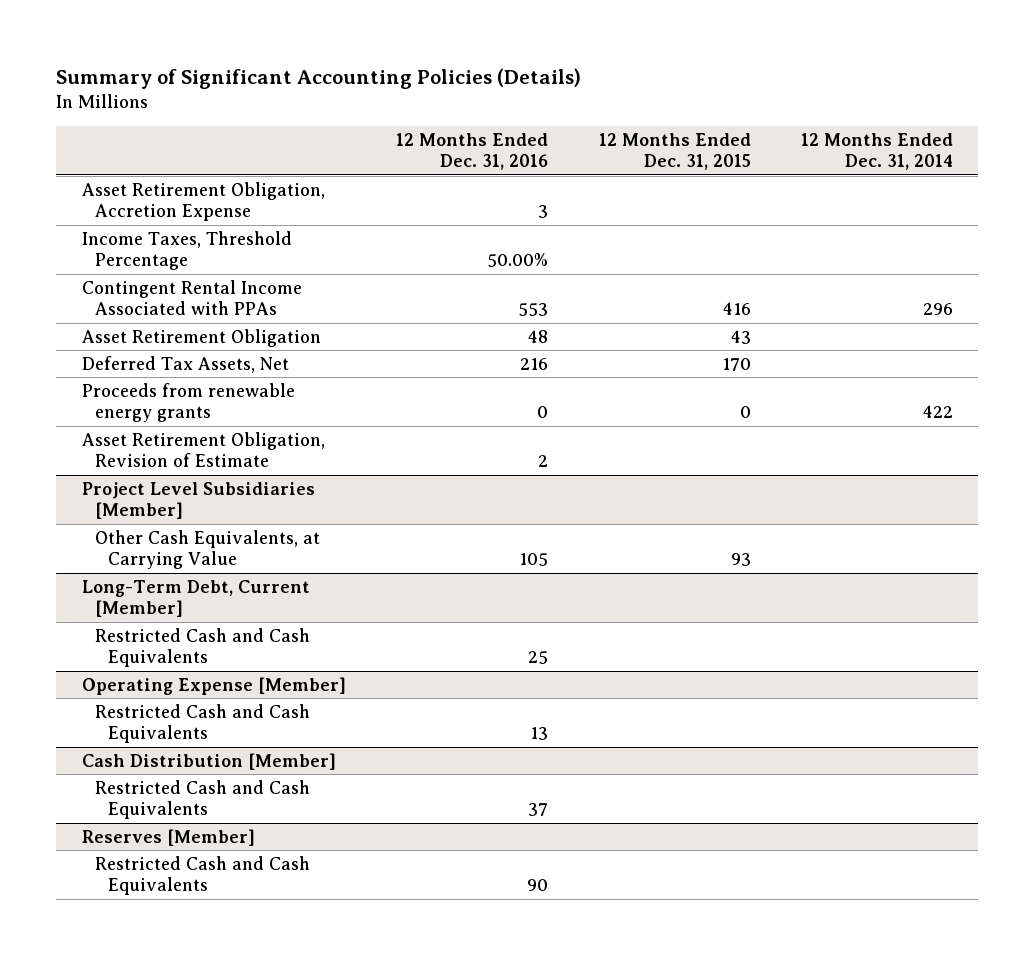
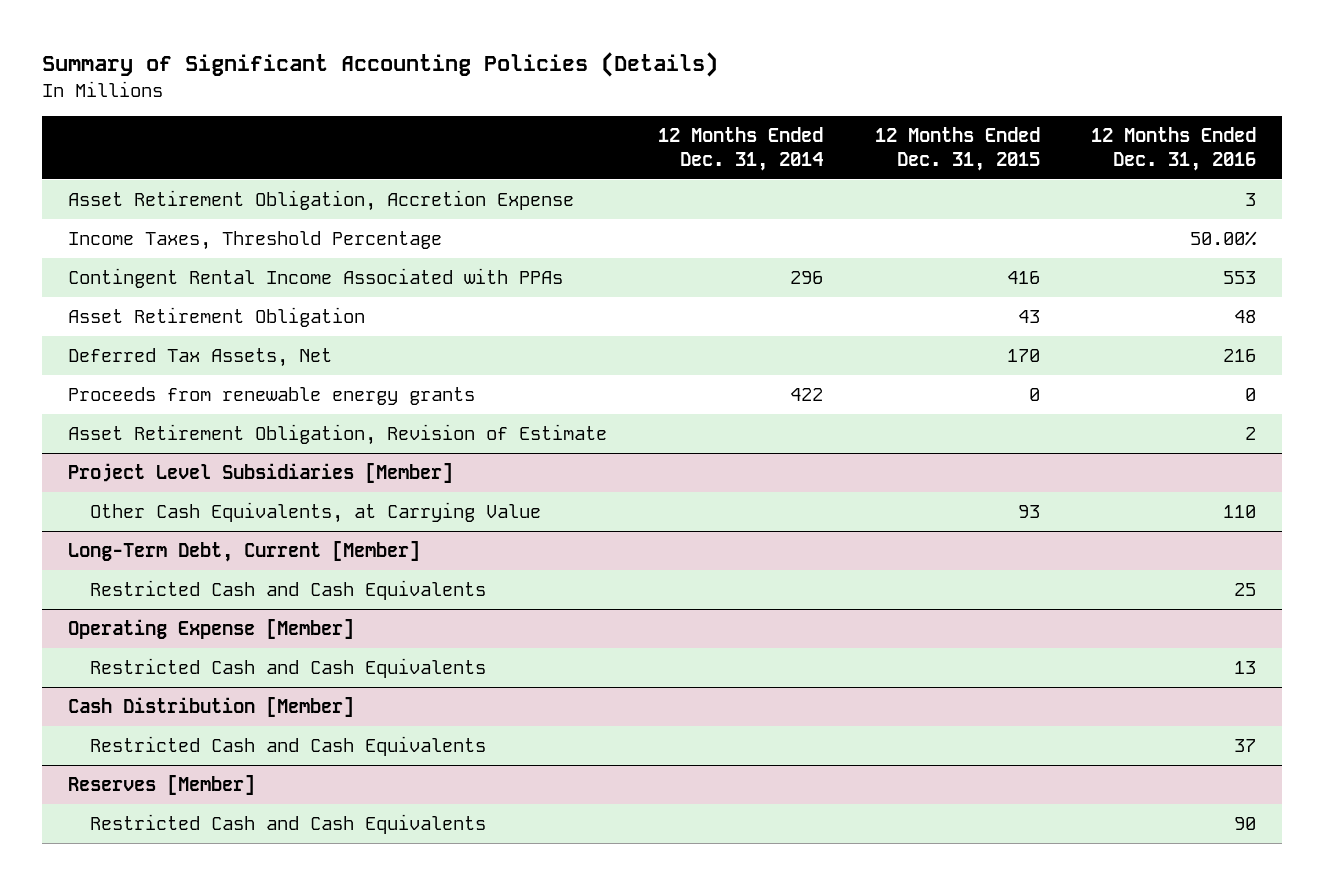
[519,553,549,567] 105 -> [1223,505,1257,519] 110

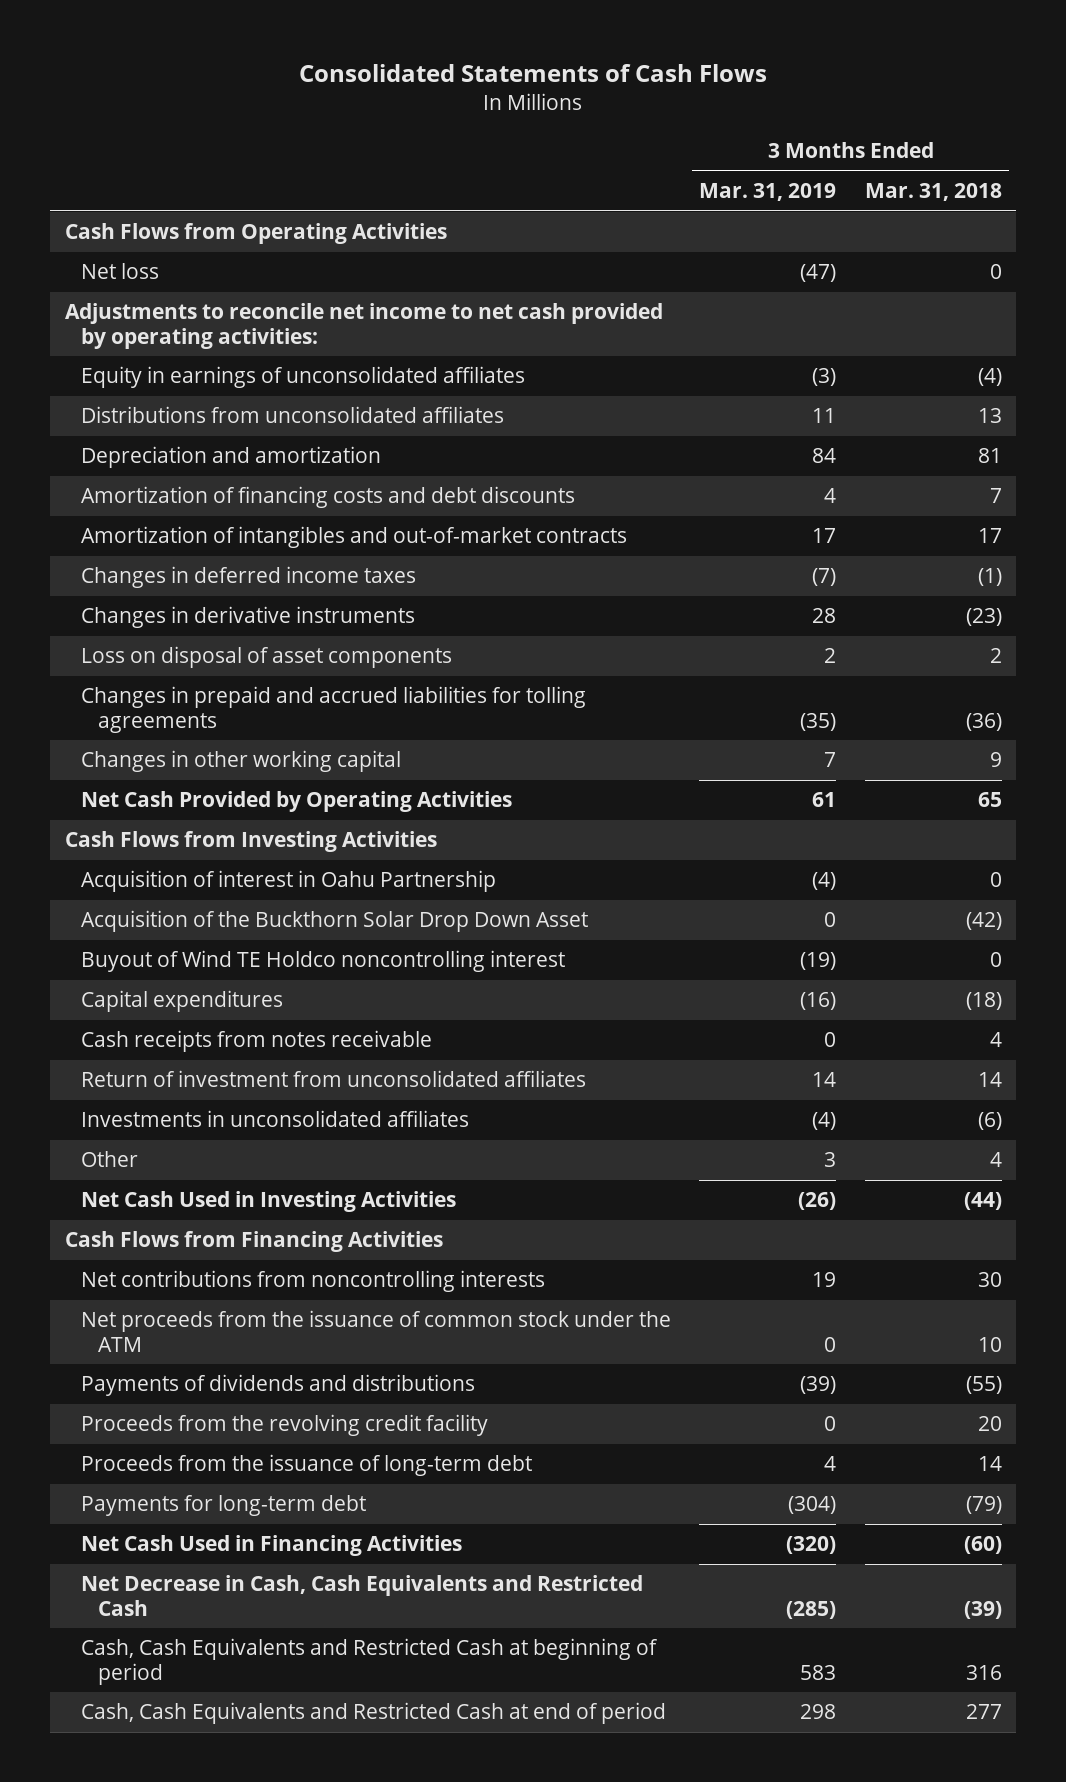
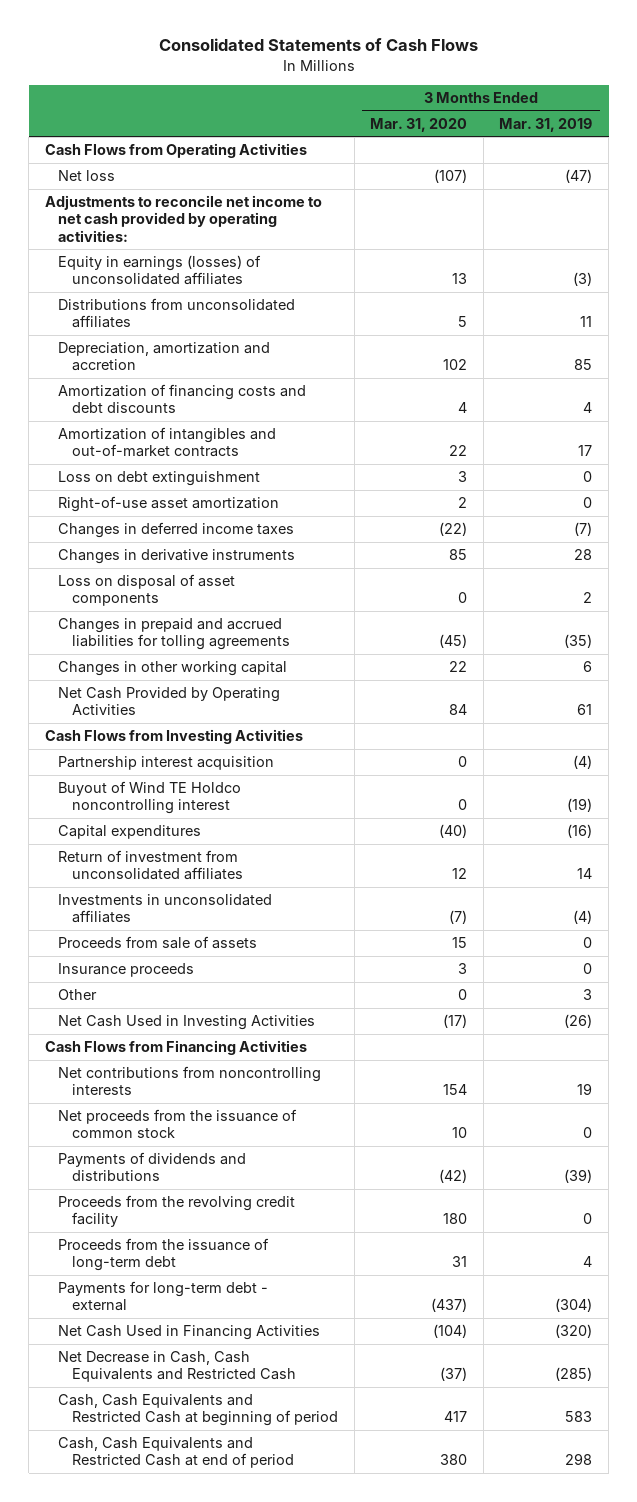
[864,183,1002,202] Mar. 31, 2018 -> none
none -> [370,117,468,132] Mar. 31, 2020
[81,366,526,389] Equity in earnings of unconsolidated affiliates -> [58,255,262,286] Equity in earnings (losses) of unconsolidated affiliates
[81,446,382,469] Depreciation and amortization -> [58,342,271,372] Depreciation, amortization and accretion
[812,448,837,464] 84 -> [574,359,593,371] 85
none -> [58,471,261,487] Loss on debt extinguishment
none -> [58,496,280,513] Right-of-use asset amortization
[824,752,837,768] 7 -> [583,661,593,673] 6
[81,910,589,933] Acquisition of the Buckthorn Solar Drop Down Asset -> none
[81,870,497,893] Acquisition of interest in Oahu Partnership -> [58,756,275,771] Partnership interest acquisition
[81,1030,433,1053] Cash receipts from notes receivable -> none
none -> [58,936,258,950] Proceeds from sale of assets
none -> [58,963,195,978] Insurance proceeds
[81,1310,672,1352] Net proceeds from the issuance of common stock under the ATM -> [58,1109,298,1139] Net proceeds from the issuance of common stock
[81,1495,367,1517] Payments for long-term debt -> [58,1281,269,1312] Payments for long-term debt - external

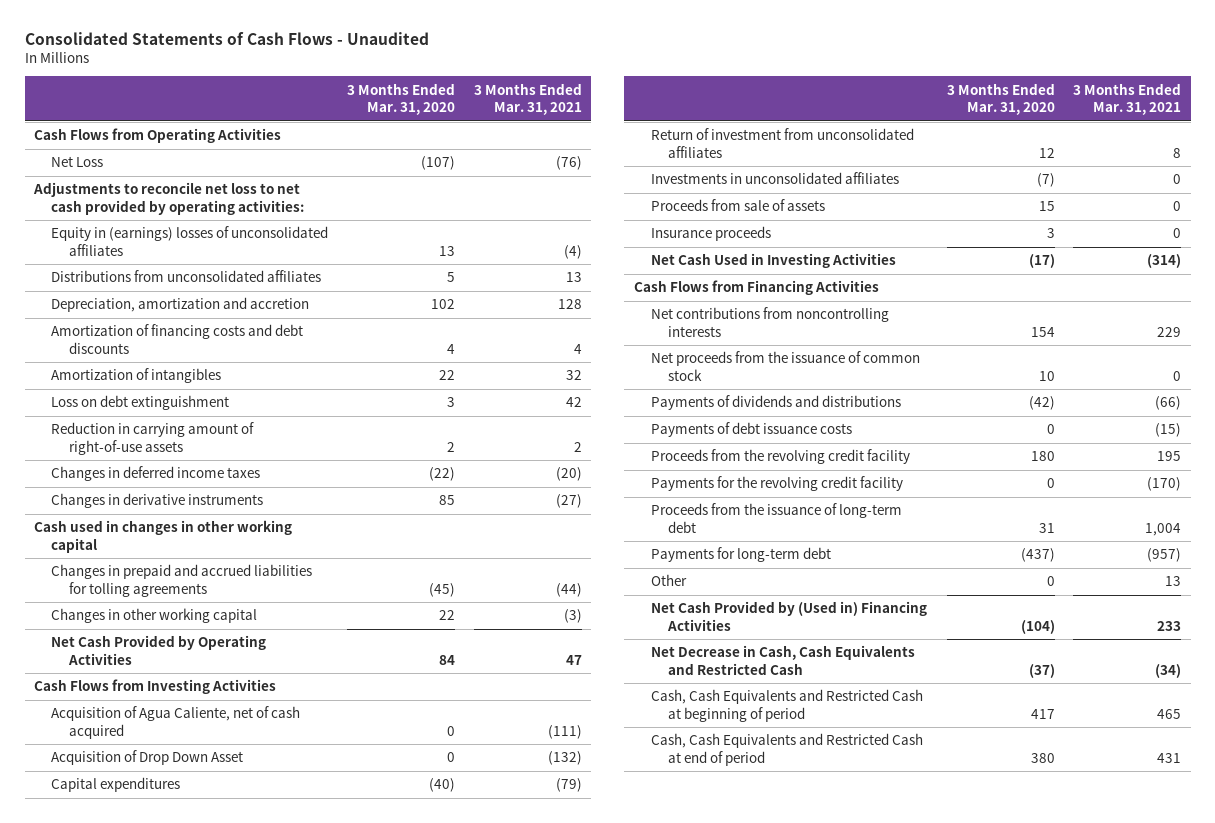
[158,38,478,52] Consolidated Statements of Cash Flows -> [24,32,429,46] Consolidated Statements of Cash Flows - Unaudited
[499,117,593,132] Mar. 31, 2019 -> none
none -> [473,82,582,115] 3 Months Ended Mar. 31, 2021
[58,170,116,182] Net loss -> [51,156,104,168] Net Loss
[44,195,322,242] Adjustments to reconcile net income to net cash provided by operating activities: -> [32,182,305,215] Adjustments to reconcile net loss to net cash provided by operating activities:
[58,255,262,286] Equity in earnings (losses) of unconsolidated affiliates -> [51,226,329,256] Equity in (earnings) losses of unconsolidated affiliates
[58,427,277,458] Amortization of intangibles and out-of-market contracts -> [51,368,222,384] Amortization of intangibles
[58,496,280,513] Right-of-use asset amortization -> [51,422,255,455] Reduction in carrying amount of right-of-use assets
[58,574,236,607] Loss on disposal of asset components -> none
none -> [33,520,292,553] Cash used in changes in other working capital
[58,756,275,771] Partnership interest acquisition -> none
[58,781,242,815] Buyout of Wind TE Holdco noncontrolling interest -> none
none -> [51,706,301,739] Acquisition of Agua Caliente, net of cash acquired
none -> [51,750,244,766] Acquisition of Drop Down Asset
none -> [650,422,852,438] Payments of debt issuance costs
none -> [650,476,903,492] Payments for the revolving credit facility
[58,1281,269,1312] Payments for long-term debt - external -> [650,547,831,563] Payments for long-term debt
[58,989,98,1001] Other -> [650,574,687,587] Other
[58,1325,321,1341] Net Cash Used in Financing Activities -> [650,601,927,631] Net Cash Provided by (Used in) Financing Activities

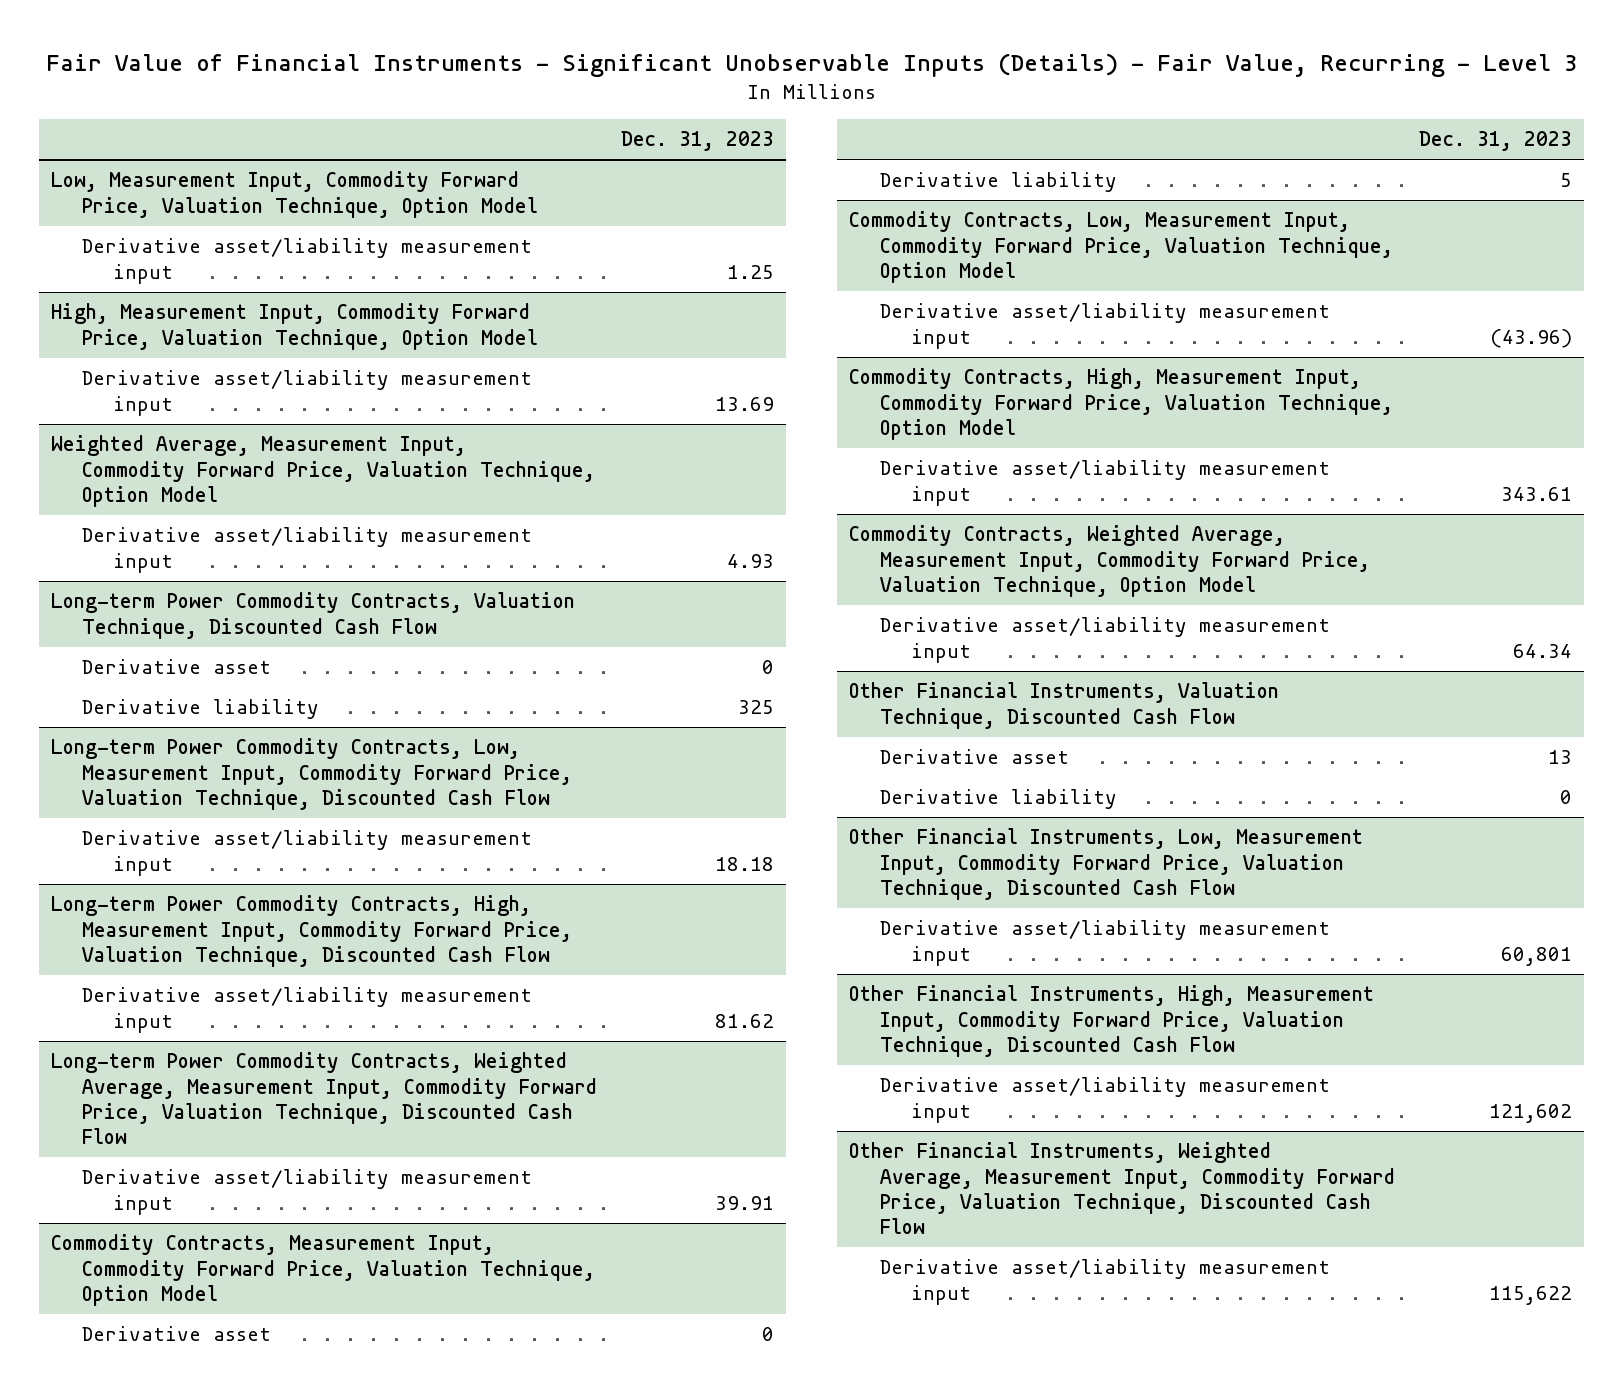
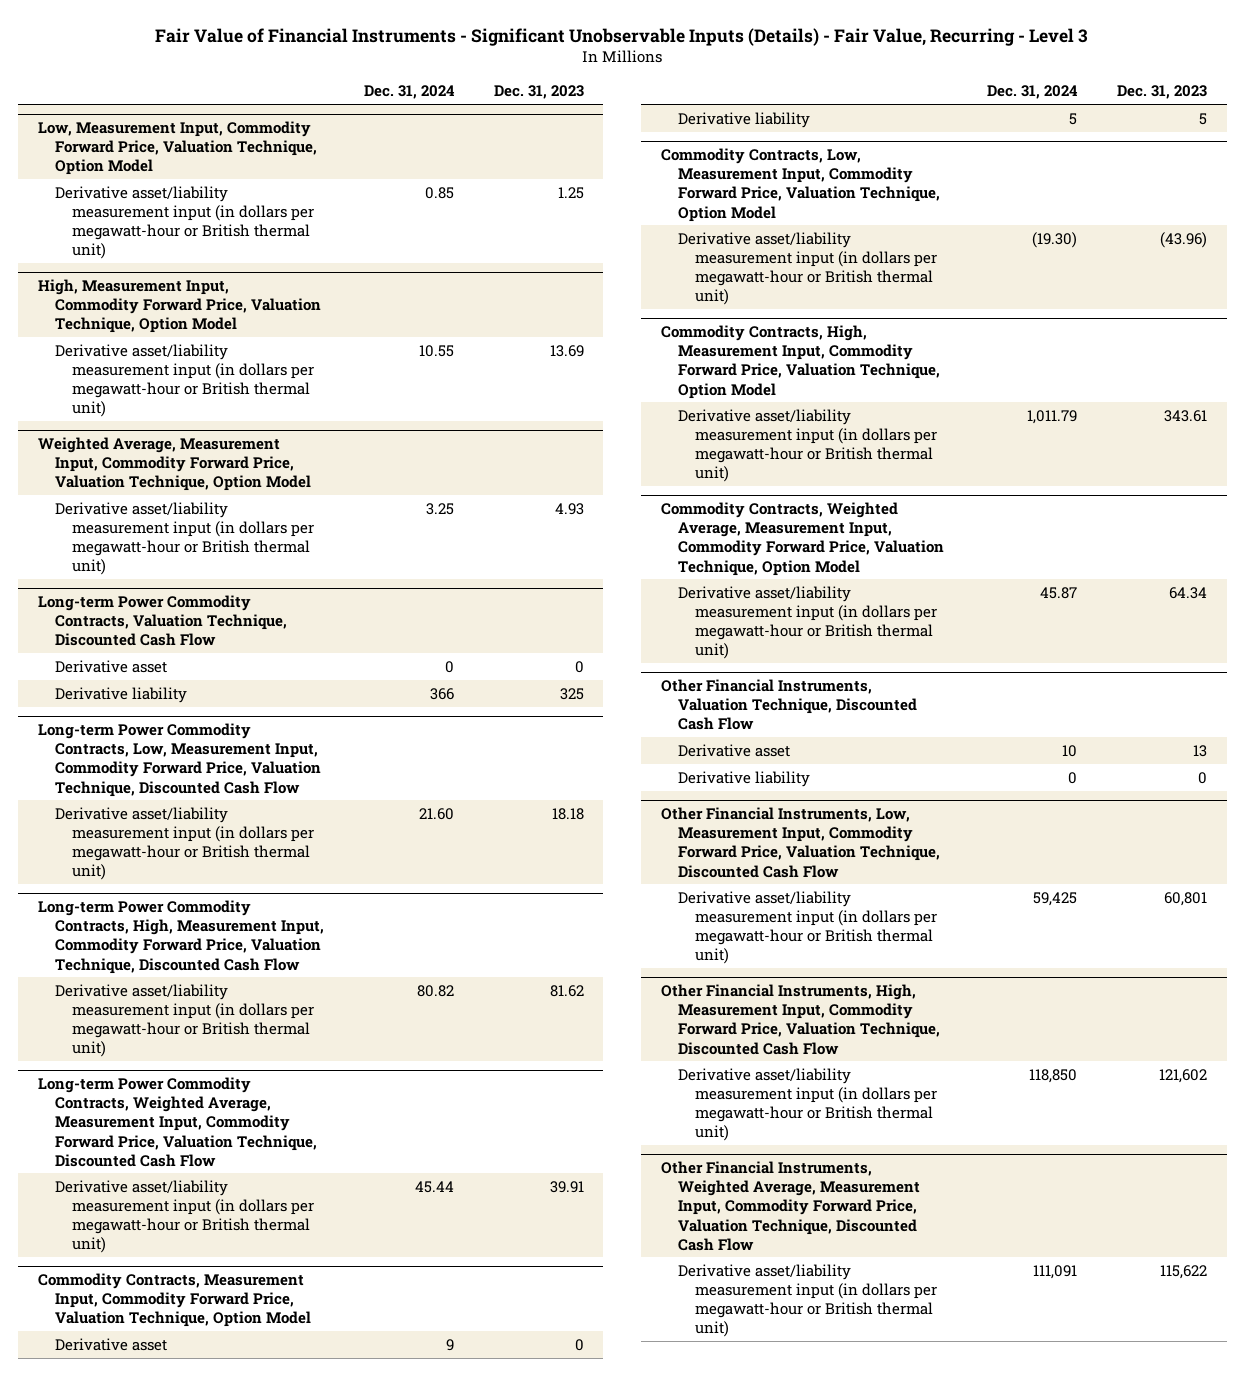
none -> [363,85,455,100] Dec. 31, 2024
[82,238,533,284] Derivative asset/liability measurement input -> [54,185,314,260] Derivative asset/liability measurement input (in dollars per megawatt-hour or British thermal unit)
[82,370,533,416] Derivative asset/liability measurement input -> [54,343,314,418] Derivative asset/liability measurement input (in dollars per megawatt-hour or British thermal unit)
[82,527,533,573] Derivative asset/liability measurement input -> [54,501,314,576] Derivative asset/liability measurement input (in dollars per megawatt-hour or British thermal unit)
[82,830,533,876] Derivative asset/liability measurement input -> [54,806,314,881] Derivative asset/liability measurement input (in dollars per megawatt-hour or British thermal unit)
[82,987,533,1033] Derivative asset/liability measurement input -> [54,983,314,1058] Derivative asset/liability measurement input (in dollars per megawatt-hour or British thermal unit)
[82,1169,533,1215] Derivative asset/liability measurement input -> [54,1179,314,1254] Derivative asset/liability measurement input (in dollars per megawatt-hour or British thermal unit)
[879,303,1330,349] Derivative asset/liability measurement input -> [678,231,937,306] Derivative asset/liability measurement input (in dollars per megawatt-hour or British thermal unit)
[879,460,1330,506] Derivative asset/liability measurement input -> [678,408,937,483] Derivative asset/liability measurement input (in dollars per megawatt-hour or British thermal unit)
[879,617,1330,663] Derivative asset/liability measurement input -> [678,585,937,660] Derivative asset/liability measurement input (in dollars per megawatt-hour or British thermal unit)
[879,920,1330,966] Derivative asset/liability measurement input -> [678,890,937,965] Derivative asset/liability measurement input (in dollars per megawatt-hour or British thermal unit)
[879,1077,1330,1123] Derivative asset/liability measurement input -> [678,1067,937,1142] Derivative asset/liability measurement input (in dollars per megawatt-hour or British thermal unit)
[879,1259,1330,1305] Derivative asset/liability measurement input -> [678,1263,937,1338] Derivative asset/liability measurement input (in dollars per megawatt-hour or British thermal unit)

